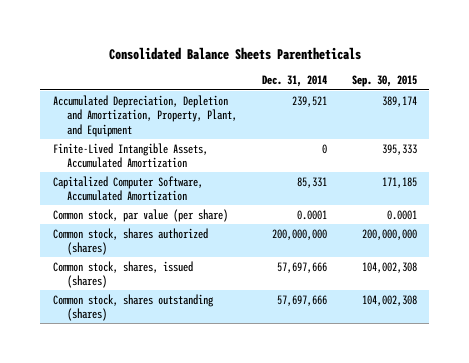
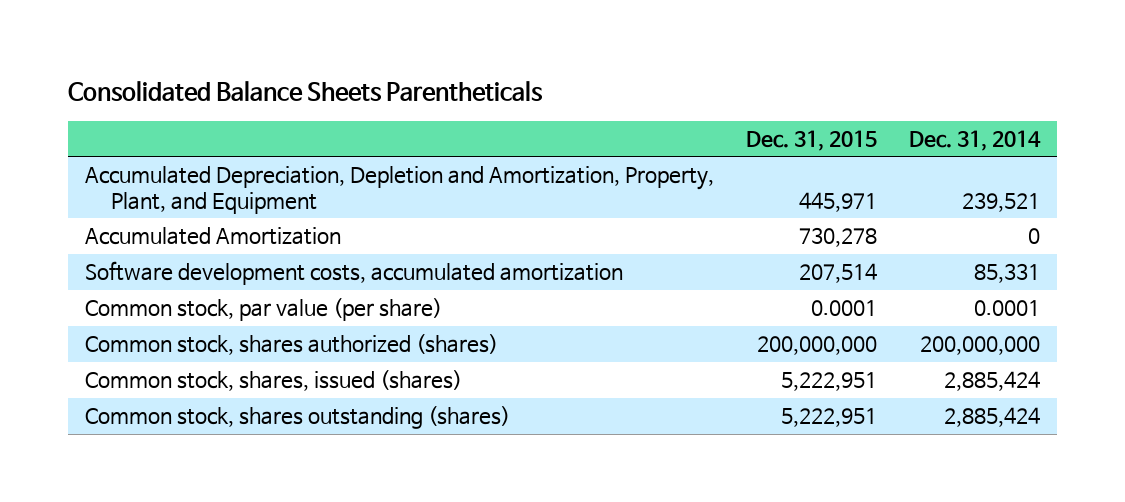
[351,75,417,88] Sep. 30, 2015 -> none
none -> [745,129,877,151] Dec. 31, 2015
[52,142,208,169] Finite-Lived Intangible Assets, Accumulated Amortization -> [84,227,341,246] Accumulated Amortization
[52,175,203,202] Capitalized Computer Software, Accumulated Amortization -> [84,261,623,286] Software development costs, accumulated amortization
[276,261,327,273] 57,697,666 -> [944,371,1041,392] 2,885,424
[276,294,327,306] 57,697,666 -> [944,407,1041,428] 2,885,424

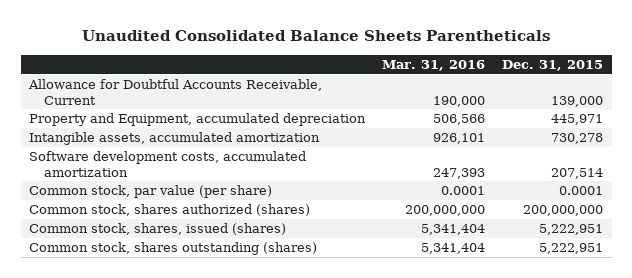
[68,81,544,103] Consolidated Balance Sheets Parentheticals -> [82,30,551,42] Unaudited Consolidated Balance Sheets Parentheticals
[909,129,1042,151] Dec. 31, 2014 -> none
none -> [382,59,486,71] Mar. 31, 2016
none -> [28,79,323,105] Allowance for Doubtful Accounts Receivable, Current
[84,166,714,214] Accumulated Depreciation, Depletion and Amortization, Property, Plant, and Equipment -> [29,113,367,127] Property and Equipment, accumulated depreciation
[84,227,341,246] Accumulated Amortization -> [29,132,321,146] Intangible assets, accumulated amortization

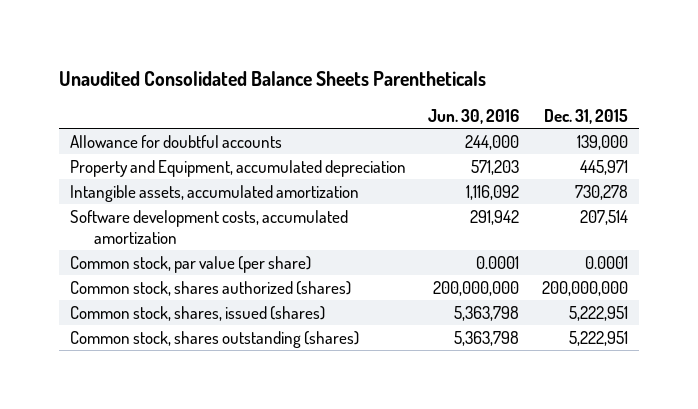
[382,59,486,71] Mar. 31, 2016 -> none
none -> [428,108,520,124] Jun. 30, 2016
[28,79,323,105] Allowance for Doubtful Accounts Receivable, Current -> [70,134,283,148] Allowance for doubtful accounts

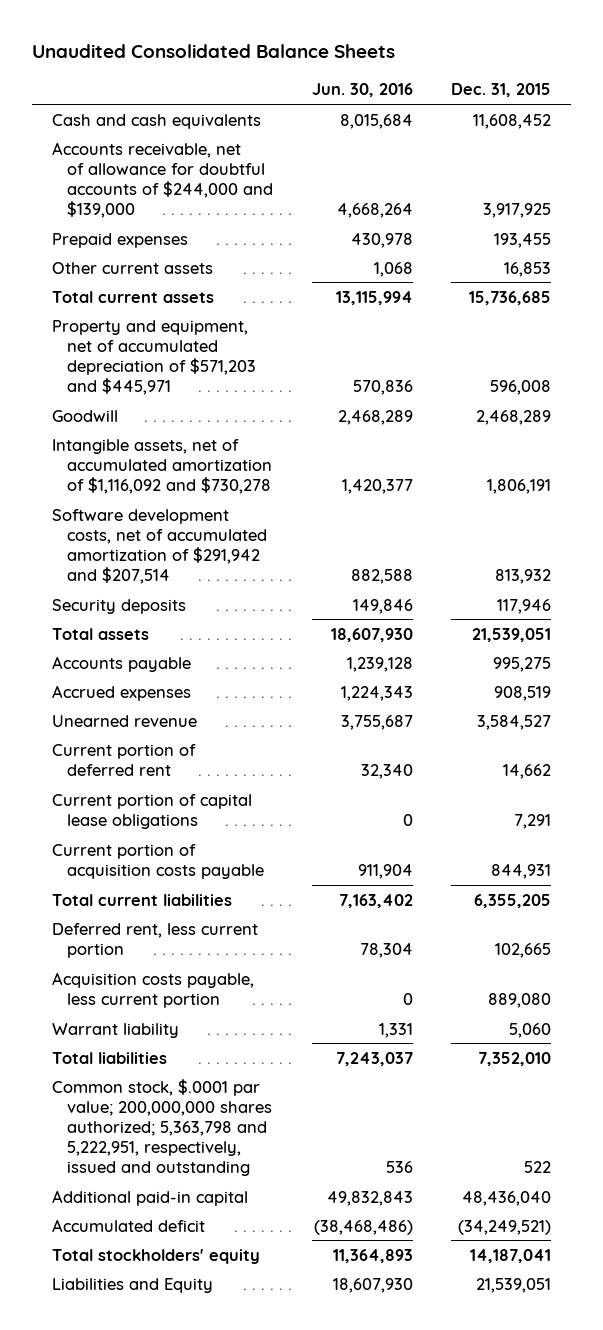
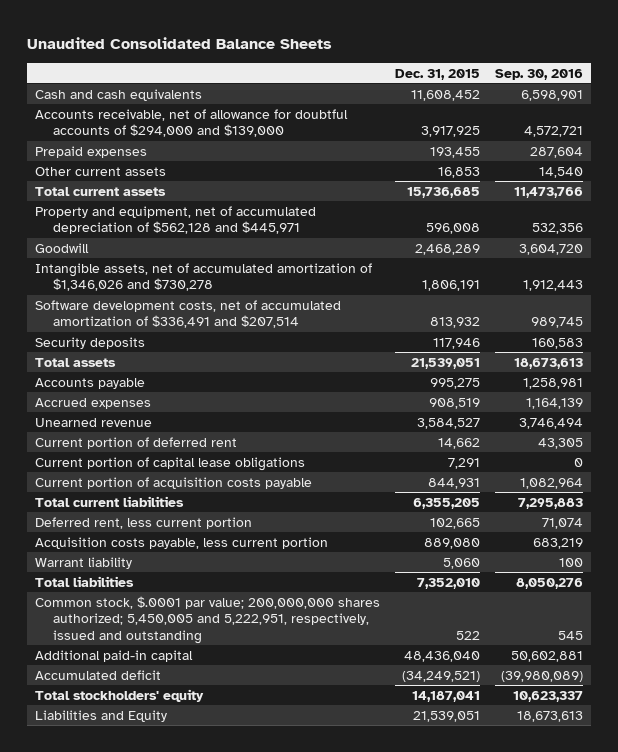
[311,83,413,98] Jun. 30, 2016 -> none
none -> [495,68,584,80] Sep. 30, 2016
[51,141,273,218] Accounts receivable, net of allowance for doubtful accounts of $244,000 and $139,000 -> [34,108,348,138] Accounts receivable, net of allowance for doubtful accounts of $294,000 and $139,000
[51,319,256,395] Property and equipment, net of accumulated depreciation of $571,203 and $445,971 -> [34,205,316,235] Property and equipment, net of accumulated depreciation of $562,128 and $445,971
[51,438,272,494] Intangible assets, net of accumulated amortization of $1,116,092 and $730,278 -> [34,262,372,292] Intangible assets, net of accumulated amortization of $1,346,026 and $730,278
[51,508,267,584] Software development costs, net of accumulated amortization of $291,942 and $207,514 -> [34,299,341,329] Software development costs, net of accumulated amortization of $336,491 and $207,514
[51,1078,272,1177] Common stock, $.0001 par value; 200,000,000 shares authorized; 5,363,798 and 5,222,951, respectively, issued and outstanding -> [34,595,380,644] Common stock, $.0001 par value; 200,000,000 shares authorized; 5,450,005 and 5,222,951, respectively, issued and outstanding

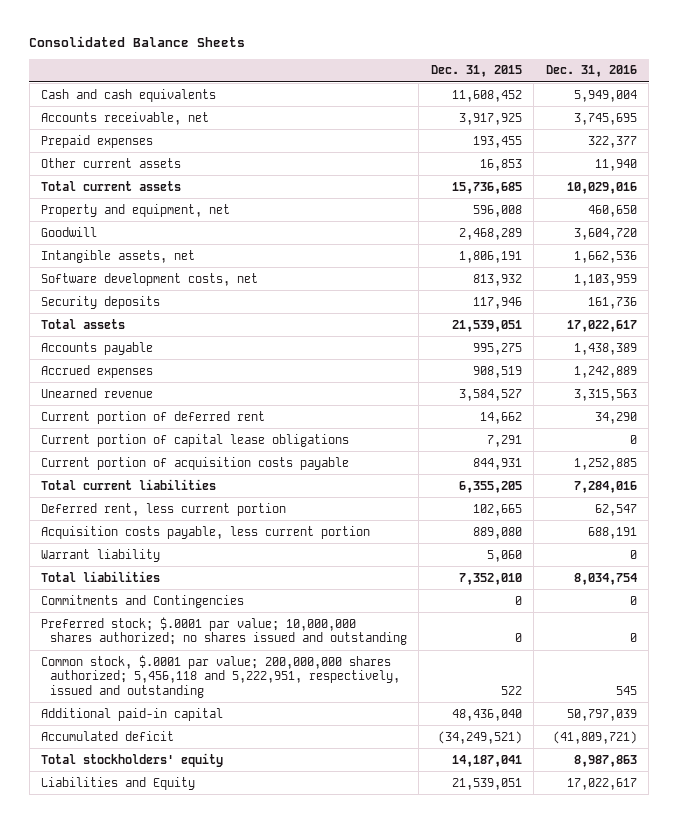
[26,36,332,49] Unaudited Consolidated Balance Sheets -> [29,36,246,48] Consolidated Balance Sheets
[495,68,584,80] Sep. 30, 2016 -> none
none -> [545,65,637,78] Dec. 31, 2016
[34,108,348,138] Accounts receivable, net of allowance for doubtful accounts of $294,000 and $139,000 -> [41,111,210,125] Accounts receivable, net
[34,205,316,235] Property and equipment, net of accumulated depreciation of $562,128 and $445,971 -> [41,203,231,217] Property and equipment, net
[34,262,372,292] Intangible assets, net of accumulated amortization of $1,346,026 and $730,278 -> [41,249,196,263] Intangible assets, net
[34,299,341,329] Software development costs, net of accumulated amortization of $336,491 and $207,514 -> [41,272,259,286] Software development costs, net
none -> [41,594,245,608] Commitments and Contingencies
none -> [41,616,407,646] Preferred stock; $.0001 par value; 10,000,000 shares authorized; no shares issued and outstanding
[34,595,380,644] Common stock, $.0001 par value; 200,000,000 shares authorized; 5,450,005 and 5,222,951, respectively, issued and outstanding -> [41,654,400,698] Common stock, $.0001 par value; 200,000,000 shares authorized; 5,456,118 and 5,222,951, respectively, issued and outstanding

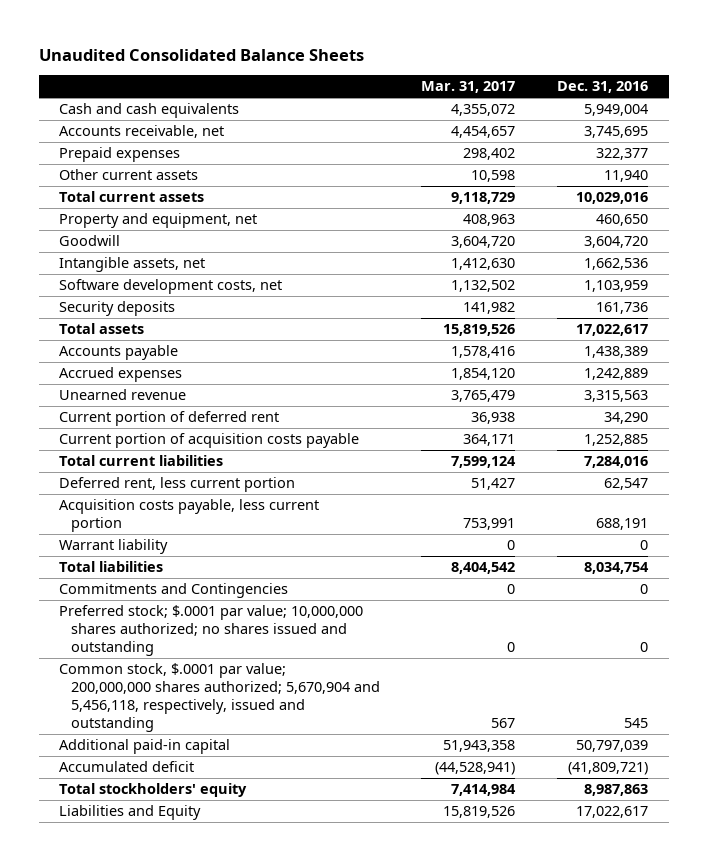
[29,36,246,48] Consolidated Balance Sheets -> [38,48,364,61] Unaudited Consolidated Balance Sheets
[430,65,522,78] Dec. 31, 2015 -> none
none -> [421,81,516,94] Mar. 31, 2017
[41,433,350,447] Current portion of capital lease obligations -> none
[41,654,400,698] Common stock, $.0001 par value; 200,000,000 shares authorized; 5,456,118 and 5,222,951, respectively, issued and outstanding -> [59,663,381,732] Common stock, $.0001 par value; 200,000,000 shares authorized; 5,670,904 and 5,456,118, respectively, issued and outstanding

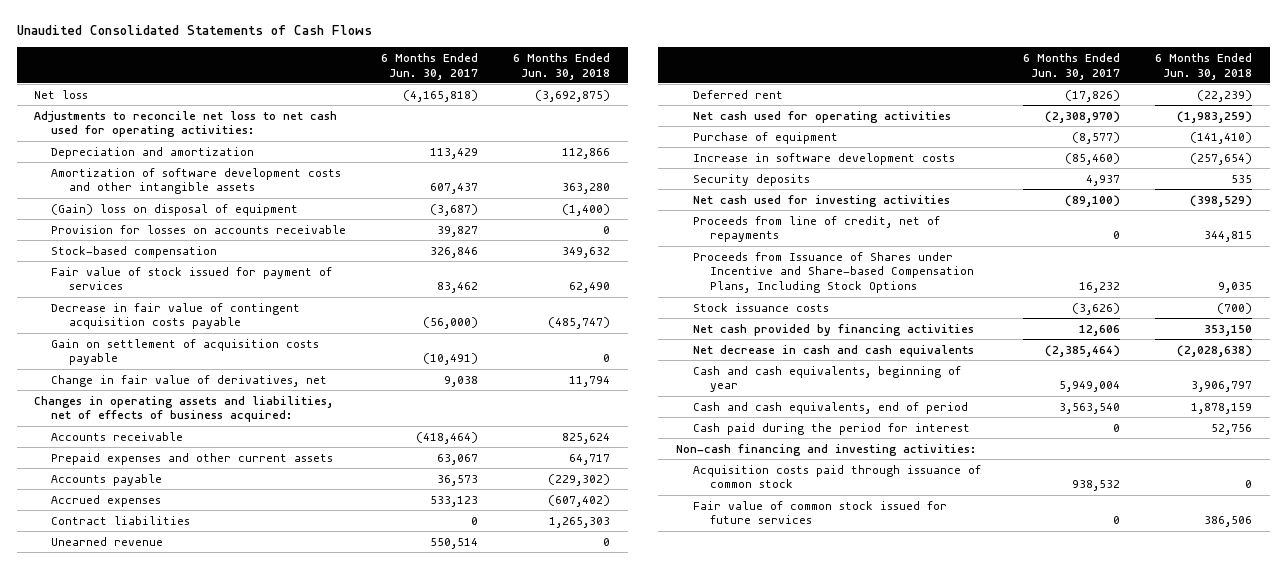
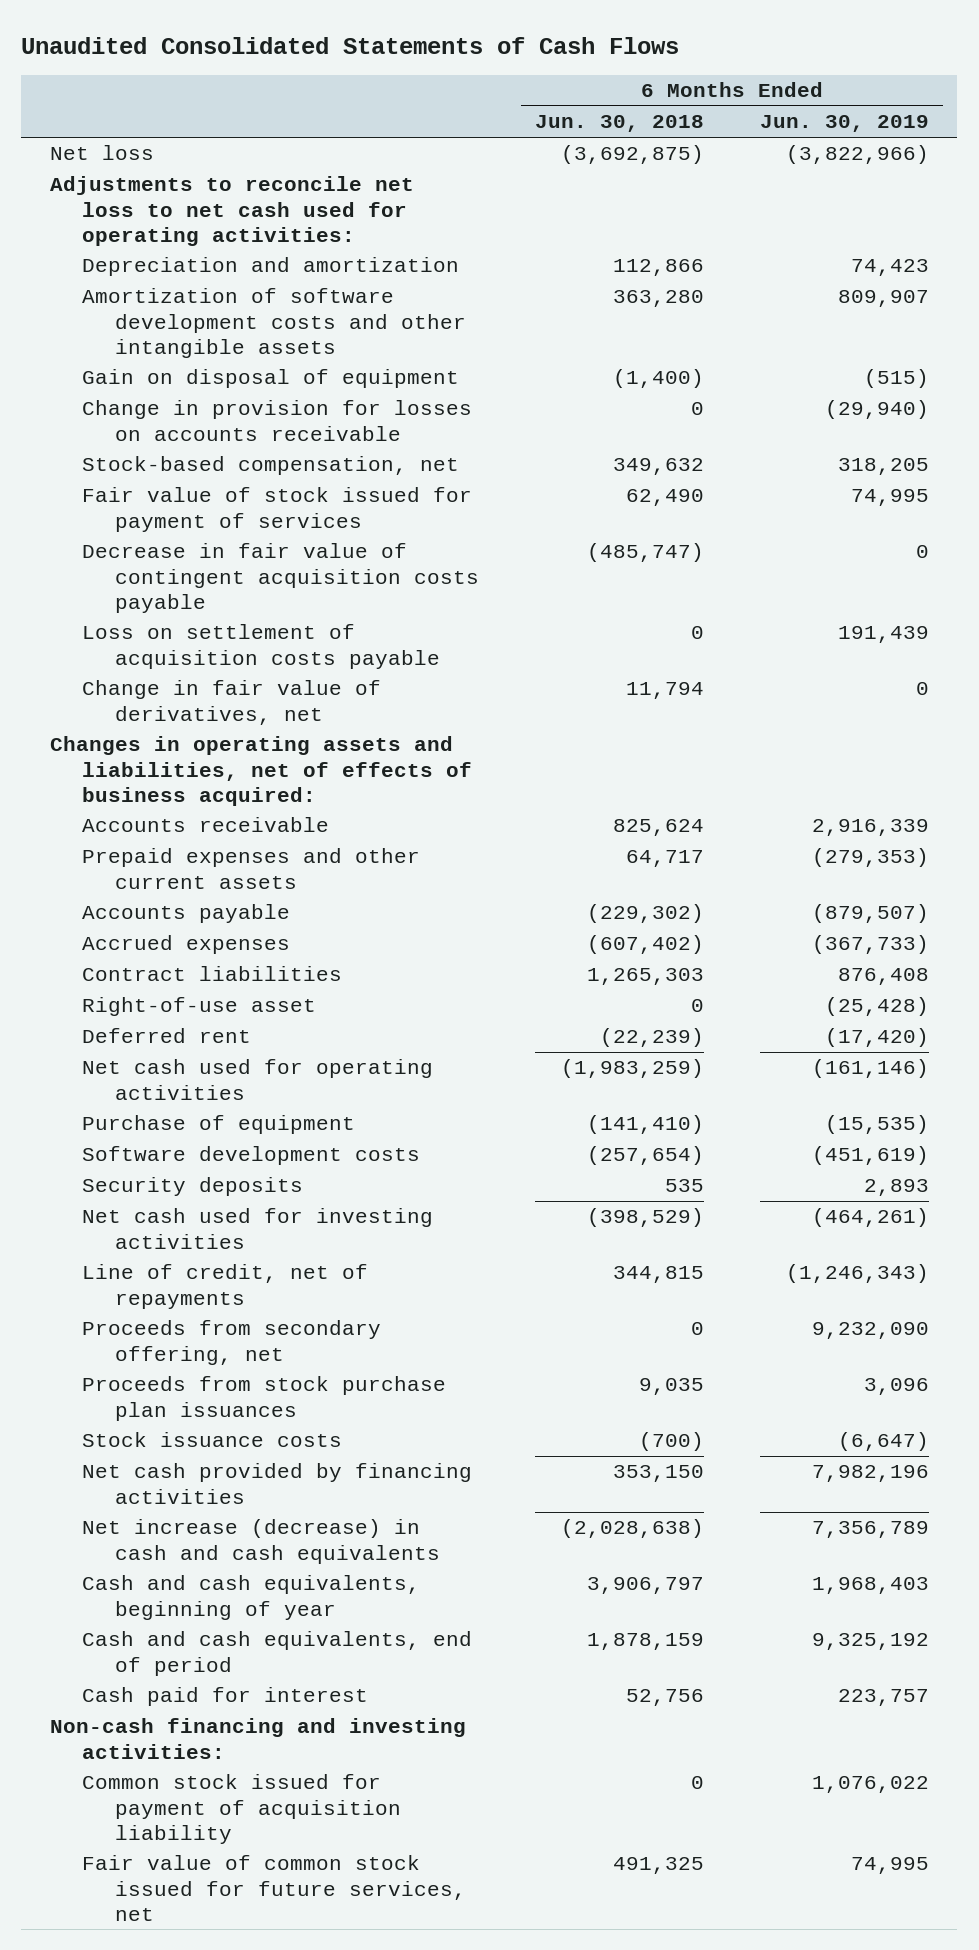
[381,52,479,80] 6 Months Ended Jun. 30, 2017 -> none
none -> [760,115,930,133] Jun. 30, 2019
[51,203,299,216] (Gain) loss on disposal of equipment -> [82,369,460,389] Gain on disposal of equipment
[51,224,347,234] Provision for losses on accounts receivable -> [82,400,473,441] Change in provision for losses on accounts receivable
[51,245,218,258] Stock-based compensation -> [82,456,460,476] Stock-based compensation, net
[51,338,320,366] Gain on settlement of acquisition costs payable -> [82,624,440,669] Loss on settlement of acquisition costs payable
[51,536,164,546] Unearned revenue -> none
none -> [82,997,317,1017] Right-of-use asset
[692,152,955,165] Increase in software development costs -> [82,1146,421,1166] Software development costs
[692,215,940,243] Proceeds from line of credit, net of repayments -> [82,1264,369,1309] Line of credit, net of repayments
none -> [82,1320,382,1365] Proceeds from secondary offering, net
[692,251,975,294] Proceeds from Issuance of Shares under Incentive and Share-based Compensation Plans, Including Stock Options -> [82,1376,447,1421] Proceeds from stock purchase plan issuances
[692,344,974,357] Net decrease in cash and cash equivalents -> [82,1519,440,1564] Net increase (decrease) in cash and cash equivalents
[692,422,970,435] Cash paid during the period for interest -> [82,1687,369,1707] Cash paid for interest
[692,464,981,489] Acquisition costs paid through issuance of common stock -> [82,1774,401,1844] Common stock issued for payment of acquisition liability
[692,500,947,525] Fair value of common stock issued for future services -> [82,1855,466,1921] Fair value of common stock issued for future services, net
[1204,516,1253,528] 386,506 -> [612,1857,704,1875] 491,325

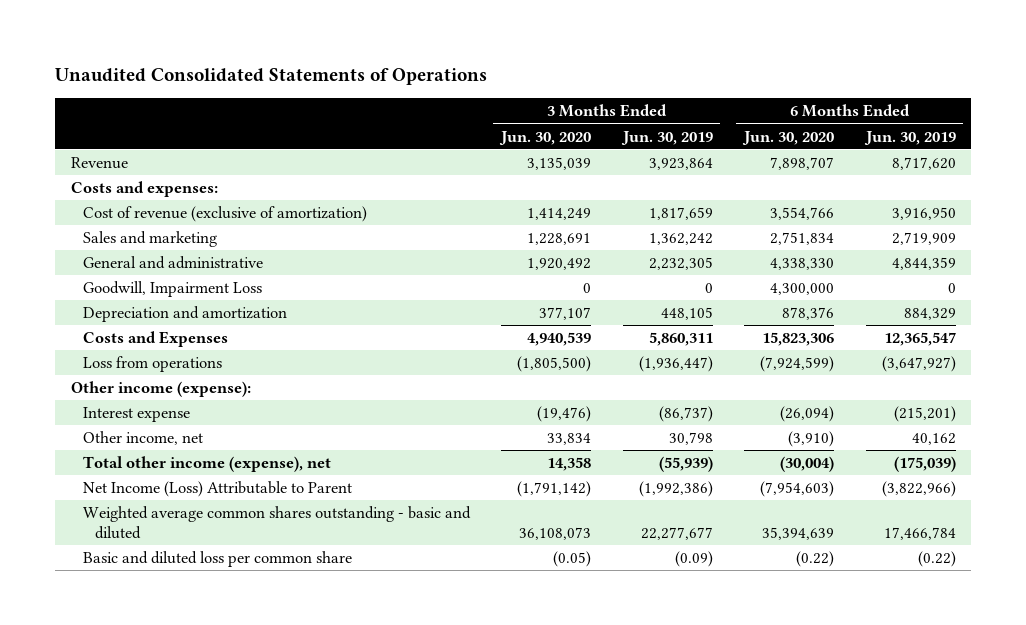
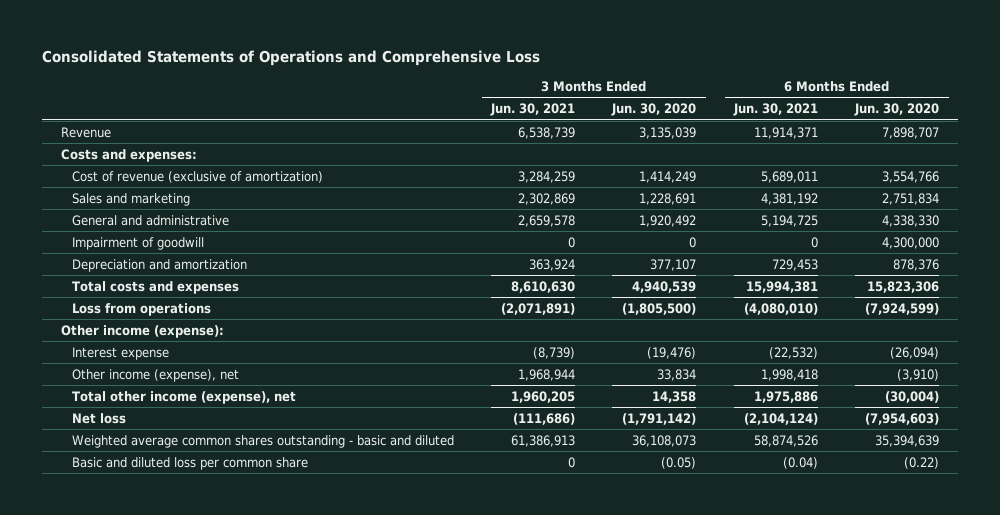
[55,68,488,86] Unaudited Consolidated Statements of Operations -> [42,50,541,67] Consolidated Statements of Operations and Comprehensive Loss
[620,130,713,145] Jun. 30, 2019 -> none
[863,130,956,145] Jun. 30, 2019 -> none
none -> [490,103,576,117] Jun. 30, 2021
none -> [732,103,818,117] Jun. 30, 2021
[82,281,262,298] Goodwill, Impairment Loss -> [71,236,204,250] Impairment of goodwill
[82,331,228,348] Costs and Expenses -> [71,280,239,294] Total costs and expenses
[82,431,203,446] Other income, net -> [71,368,239,382] Other income (expense), net
[82,481,352,498] Net Income (Loss) Attributable to Parent -> [71,412,126,424] Net loss

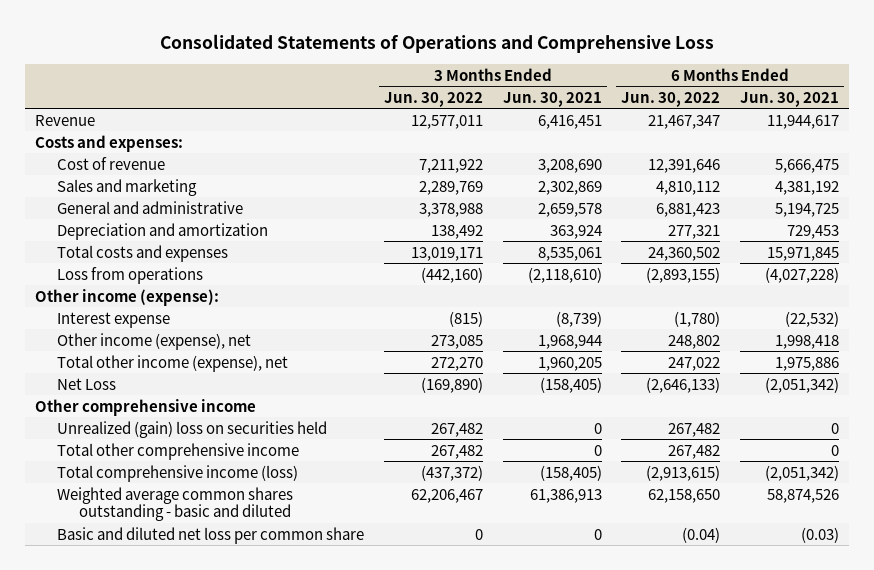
[611,103,697,117] Jun. 30, 2020 -> none
[854,103,940,117] Jun. 30, 2020 -> none
none -> [383,91,483,107] Jun. 30, 2022
none -> [621,91,721,107] Jun. 30, 2022
[518,126,576,139] 6,538,739 -> [537,114,602,129] 6,416,451
[753,126,818,139] 11,914,371 -> [767,114,840,129] 11,944,617
[71,170,323,183] Cost of revenue (exclusive of amortization) -> [57,156,166,170] Cost of revenue
[518,170,576,183] 3,284,259 -> [537,158,602,173] 3,208,690
[760,170,818,183] 5,689,011 -> [775,158,840,173] 5,666,475
[71,236,204,250] Impairment of goodwill -> none
[511,280,576,293] 8,610,630 -> [537,246,602,261] 8,535,061
[745,280,818,293] 15,994,381 -> [767,246,840,261] 15,971,845
[501,302,576,315] (2,071,891) -> [527,266,602,283] (2,118,610)
[743,302,818,315] (4,080,010) -> [765,266,840,283] (4,027,228)
[71,412,126,424] Net loss -> [57,377,117,390] Net Loss
[513,412,576,425] (111,686) -> [539,376,602,393] (158,405)
[743,412,818,425] (2,104,124) -> [765,376,840,393] (2,051,342)
none -> [35,398,257,416] Other comprehensive income
none -> [57,420,328,438] Unrealized (gain) loss on securities held
none -> [57,442,300,460] Total other comprehensive income
none -> [57,464,299,482] Total comprehensive income (loss)
[71,456,308,470] Basic and diluted loss per common share -> [57,526,365,544] Basic and diluted net loss per common share
[782,456,818,469] (0.04) -> [801,526,840,543] (0.03)

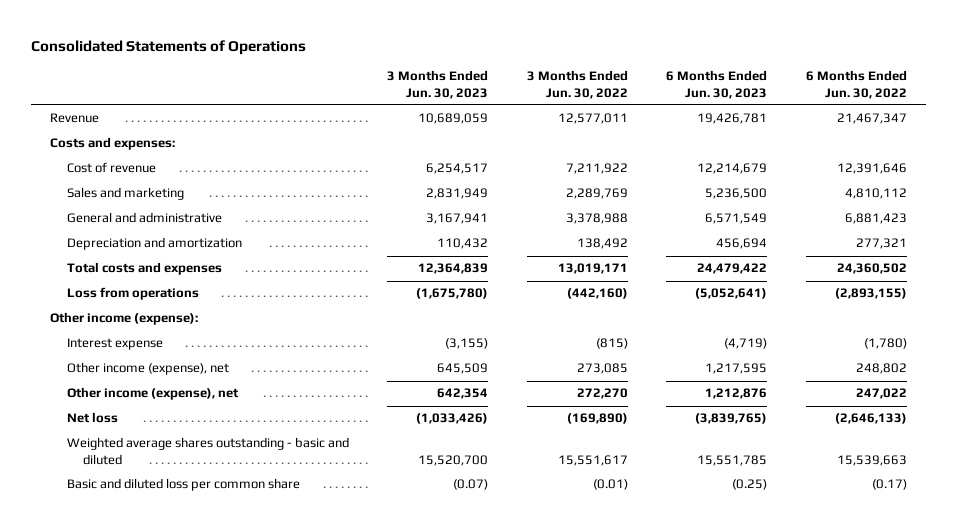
[160,33,715,53] Consolidated Statements of Operations and Comprehensive Loss -> [30,40,306,56] Consolidated Statements of Operations
[502,91,602,107] Jun. 30, 2021 -> none
[740,91,840,107] Jun. 30, 2021 -> none
none -> [387,70,489,99] 3 Months Ended Jun. 30, 2023
none -> [666,70,768,99] 6 Months Ended Jun. 30, 2023
[35,398,257,416] Other comprehensive income -> none
[57,420,328,438] Unrealized (gain) loss on securities held -> none
[57,442,300,460] Total other comprehensive income -> none
[57,464,299,482] Total comprehensive income (loss) -> none
[57,354,289,372] Total other income (expense), net -> [66,387,239,401] Other income (expense), net
[57,377,117,390] Net Loss -> [66,412,118,424] Net loss
[57,486,294,522] Weighted average common shares outstanding - basic and diluted -> [66,437,349,465] Weighted average shares outstanding - basic and diluted
[410,488,483,503] 62,206,467 -> [557,454,628,466] 15,551,617
[648,488,721,503] 62,158,650 -> [837,454,908,466] 15,539,663
[57,526,365,544] Basic and diluted net loss per common share -> [66,478,300,492] Basic and diluted loss per common share
[474,528,483,540] 0 -> [592,479,628,491] (0.01)
[682,526,721,543] (0.04) -> [872,479,908,491] (0.17)

